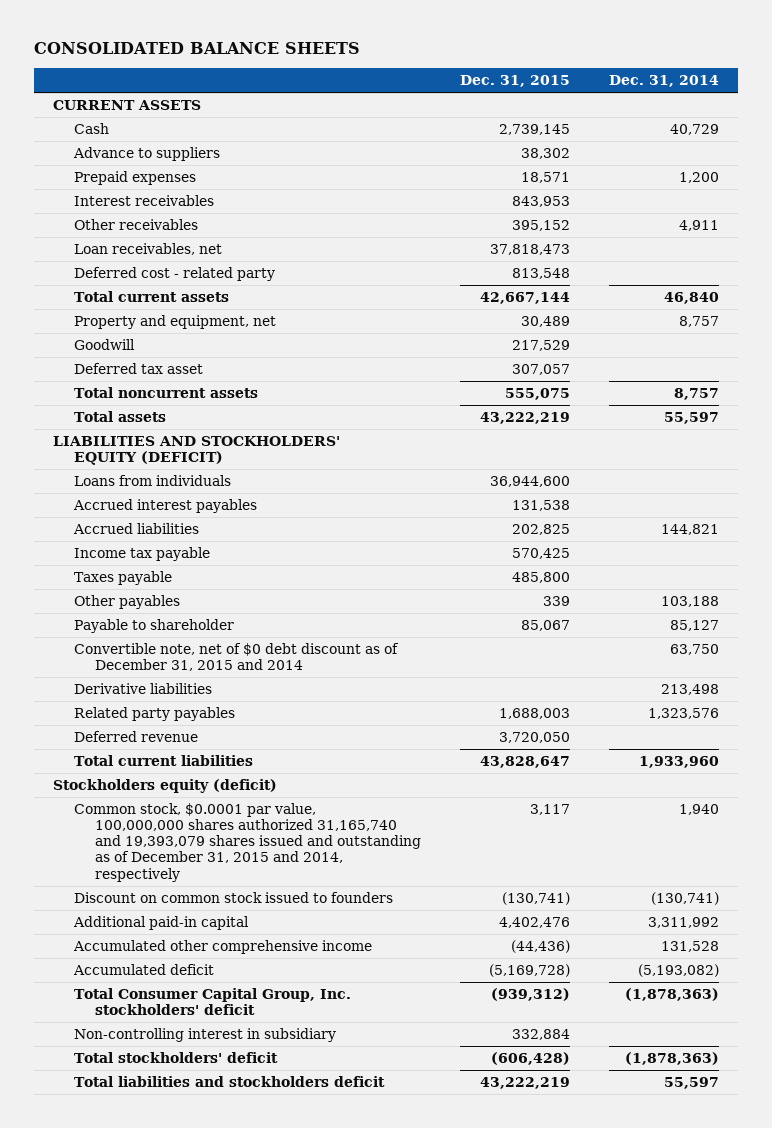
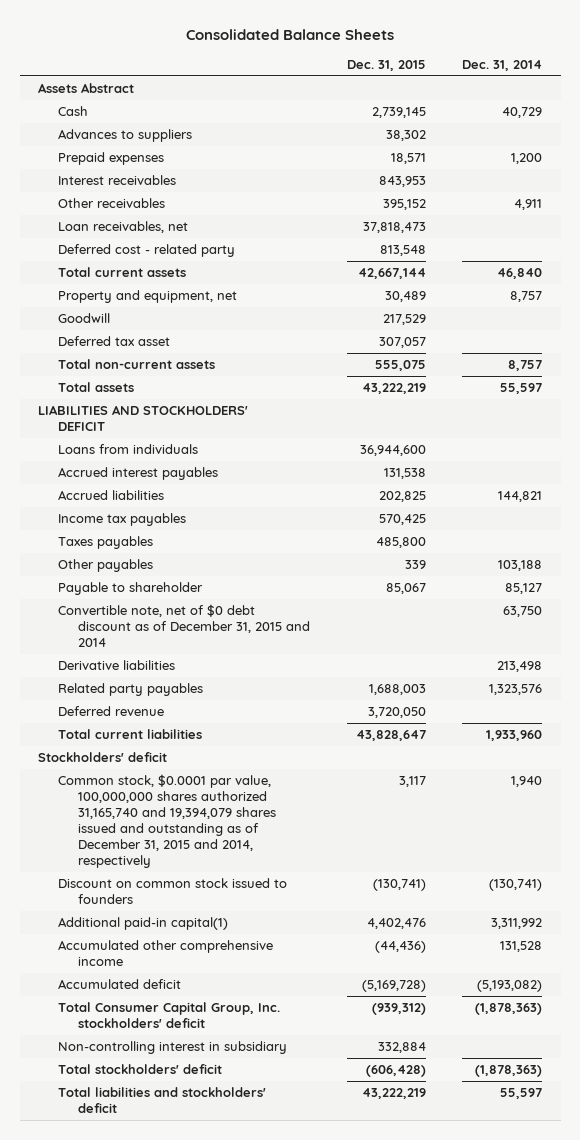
[33,42,360,55] CONSOLIDATED BALANCE SHEETS -> [186,28,395,40] Consolidated Balance Sheets
[52,100,201,111] CURRENT ASSETS -> none
none -> [37,83,134,94] Assets Abstract
[73,147,221,162] Advance to suppliers -> [57,129,192,143] Advances to suppliers
[74,387,259,399] Total noncurrent assets -> [57,359,215,370] Total non-current assets
[52,436,340,466] LIABILITIES AND STOCKHOLDERS' EQUITY (DEFICIT) -> [37,405,248,432] LIABILITIES AND STOCKHOLDERS' DEFICIT
[74,547,211,562] Income tax payable -> [57,513,186,527] Income tax payables
[74,571,173,586] Taxes payable -> [57,536,153,550] Taxes payables
[52,779,277,794] Stockholders equity (deficit) -> [37,752,167,763] Stockholders' deficit
[74,803,422,882] Common stock, $0.0001 par value, 100,000,000 shares authorized 31,165,740 and 19,393,079 shares issued and outstanding as of December 31, 2015 and 2014, respectively -> [57,774,277,868] Common stock, $0.0001 par value, 100,000,000 shares authorized 31,165,740 and 19,394,079 shares issued and outstanding as of December 31, 2015 and 2014, respectively
[73,916,250,931] Additional paid-in capital -> [57,917,228,931] Additional paid-in capital(1)
[74,1076,386,1088] Total liabilities and stockholders deficit -> [57,1087,266,1114] Total liabilities and stockholders' deficit

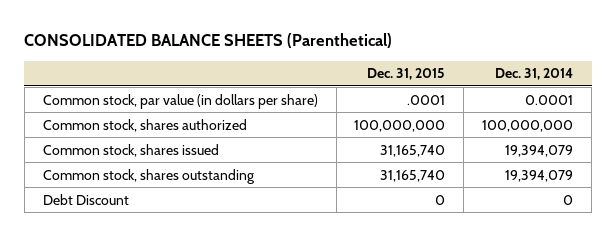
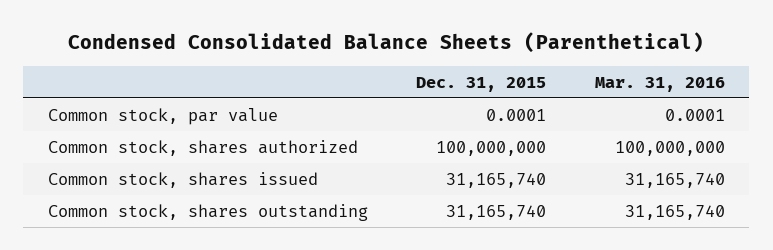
[24,33,393,49] CONSOLIDATED BALANCE SHEETS (Parenthetical) -> [68,32,705,54] Condensed Consolidated Balance Sheets (Parenthetical)
[495,68,574,81] Dec. 31, 2014 -> none
none -> [594,76,725,92] Mar. 31, 2016
[42,93,318,109] Common stock, par value (in dollars per share) -> [47,107,278,125] Common stock, par value
[407,94,446,105] .0001 -> [486,108,547,121] 0.0001
[42,193,129,205] Debt Discount -> none

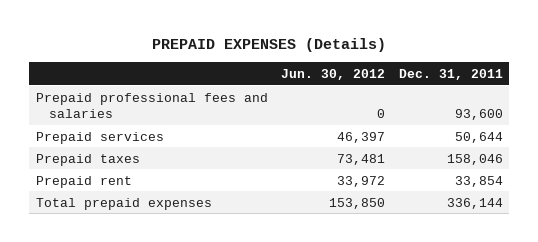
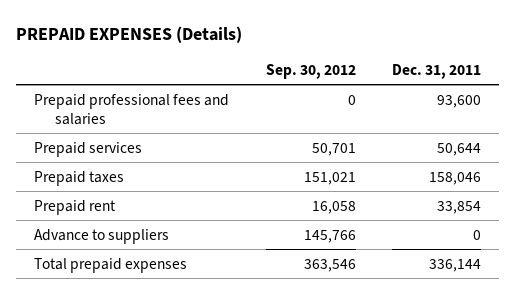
[281,69,386,81] Jun. 30, 2012 -> none
none -> [265,64,356,80] Sep. 30, 2012
none -> [34,228,170,244] Advance to suppliers

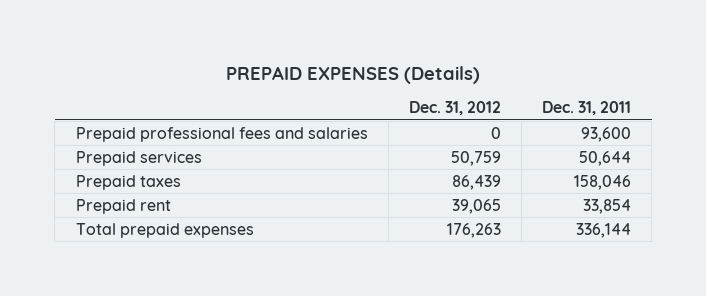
[265,64,356,80] Sep. 30, 2012 -> none
none -> [408,101,501,116] Dec. 31, 2012
[34,228,170,244] Advance to suppliers -> none

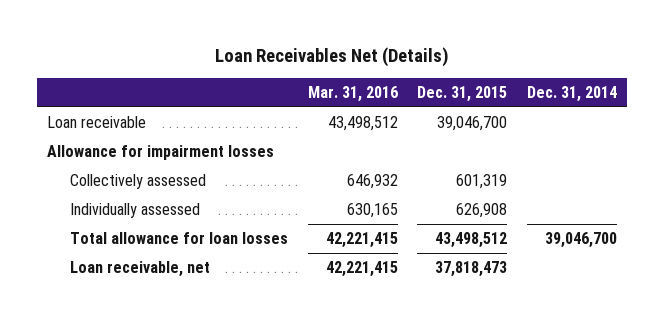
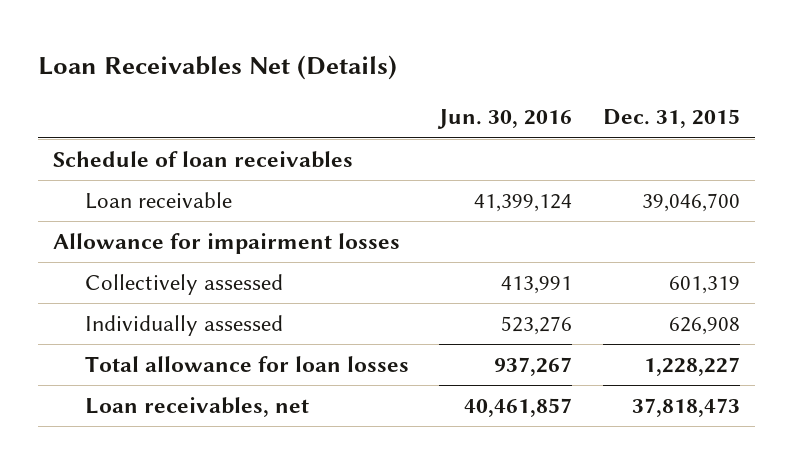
[307,85,398,102] Mar. 31, 2016 -> none
[526,85,617,102] Dec. 31, 2014 -> none
none -> [437,109,573,130] Jun. 30, 2016
none -> [53,151,354,169] Schedule of loan receivables
[435,232,508,249] 43,498,512 -> [643,357,740,377] 1,228,227
[69,261,210,278] Loan receivable, net -> [84,397,309,418] Loan receivables, net

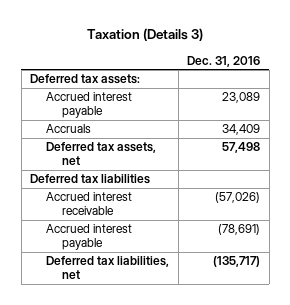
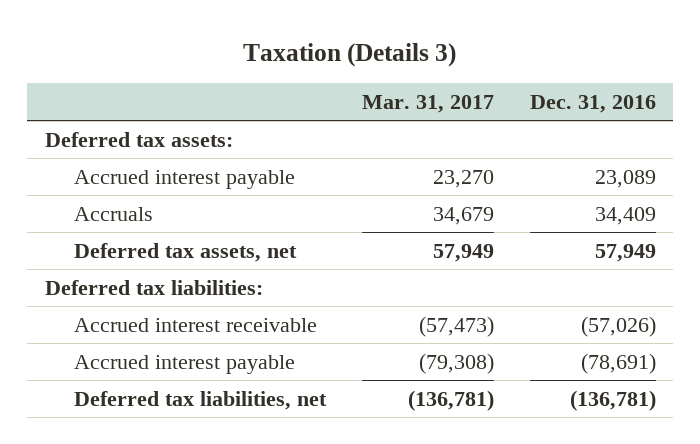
none -> [361,94,494,113] Mar. 31, 2017
[222,142,261,154] 57,498 -> [594,243,656,262] 57,949
[30,174,151,185] Deferred tax liabilities -> [44,279,263,295] Deferred tax liabilities:
[213,256,261,268] (135,717) -> [569,389,656,411] (136,781)

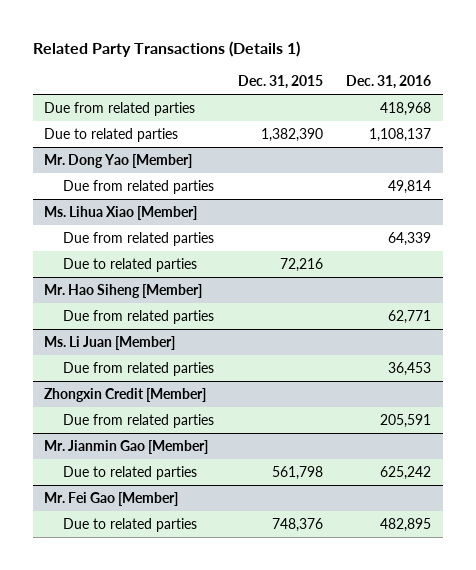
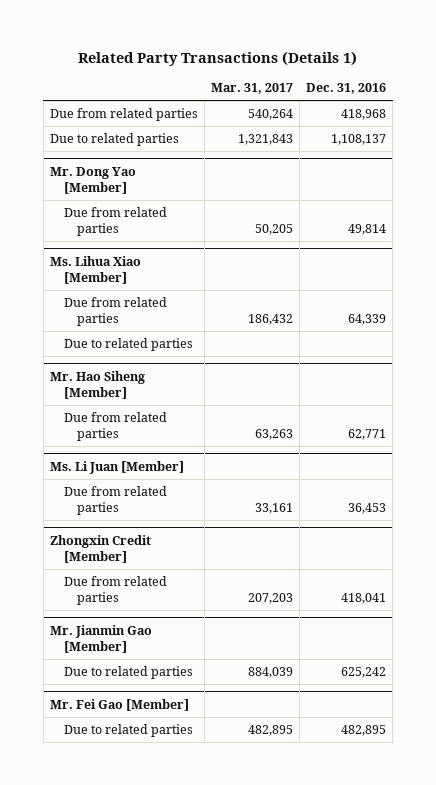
[237,75,323,90] Dec. 31, 2015 -> none
none -> [211,83,294,95] Mar. 31, 2017
[380,414,432,429] 205,591 -> [341,592,387,604] 418,041

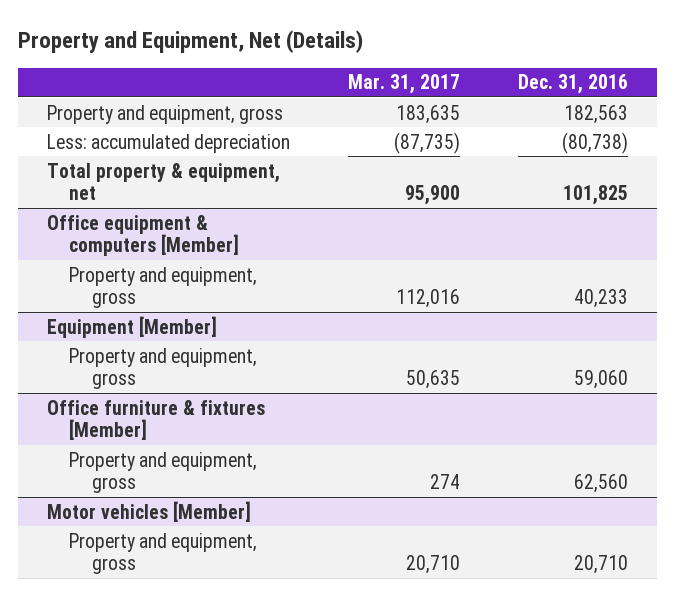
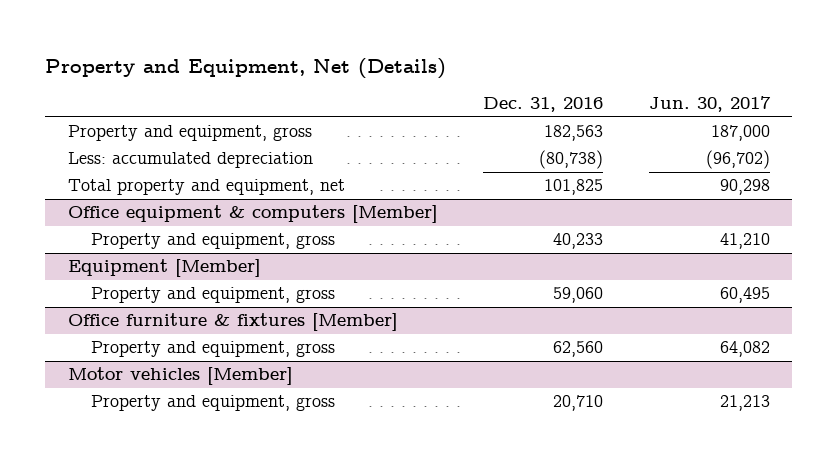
[347,74,460,95] Mar. 31, 2017 -> none
none -> [648,96,771,113] Jun. 30, 2017
[46,162,280,201] Total property & equipment, net -> [67,179,345,196] Total property and equipment, net

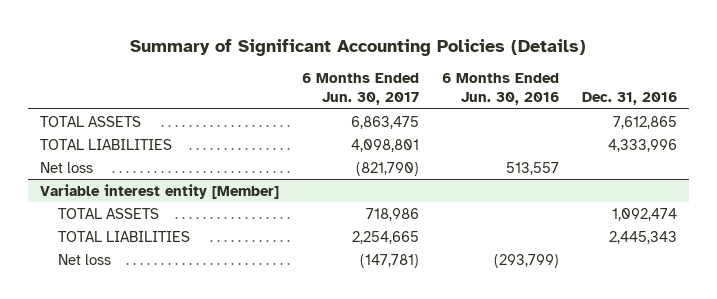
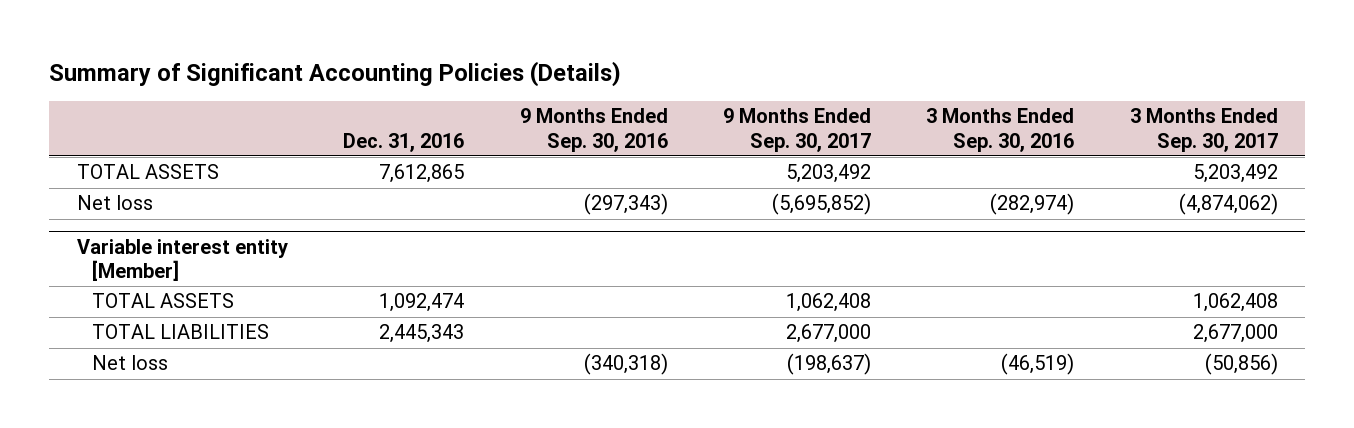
[301,73,419,106] 6 Months Ended Jun. 30, 2017 -> none
[442,73,560,106] 6 Months Ended Jun. 30, 2016 -> none
none -> [519,108,668,152] 9 Months Ended Sep. 30, 2016
none -> [722,108,871,152] 9 Months Ended Sep. 30, 2017
none -> [926,108,1075,152] 3 Months Ended Sep. 30, 2016
none -> [1129,108,1278,152] 3 Months Ended Sep. 30, 2017
[39,138,172,150] TOTAL LIABILITIES -> none

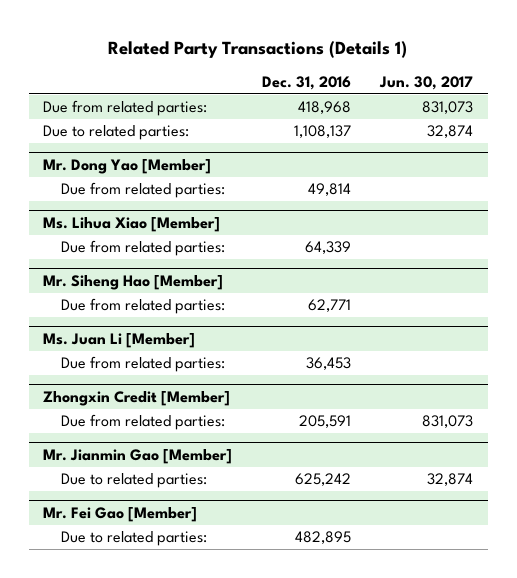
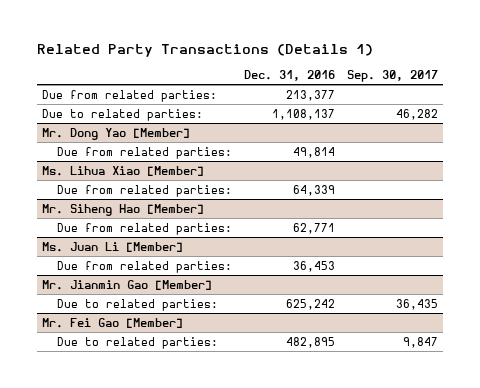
[379,76,474,91] Jun. 30, 2017 -> none
none -> [346,70,438,83] Sep. 30, 2017
[297,101,351,115] 418,968 -> [286,89,336,101] 213,377
[43,390,231,406] Zhongxin Credit [Member] -> none
[60,414,225,431] Due from related parties: -> none

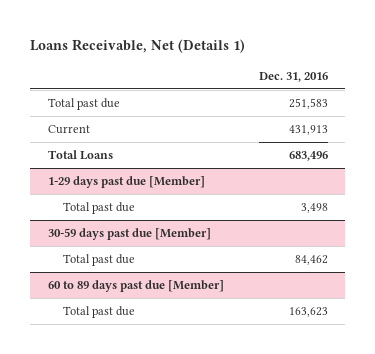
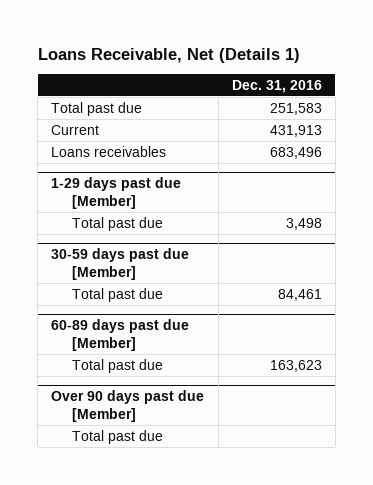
[47,150,113,161] Total Loans -> [51,145,167,157] Loans receivables
[294,255,328,266] 84,462 -> [277,288,322,301] 84,461
[47,280,224,293] 60 to 89 days past due [Member] -> [51,318,190,351] 60-89 days past due [Member]
none -> [51,389,205,422] Over 90 days past due [Member]
none -> [72,429,164,444] Total past due

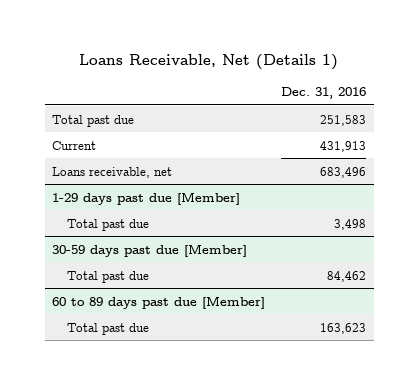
[51,145,167,157] Loans receivables -> [52,166,173,178] Loans receivable, net
[277,288,322,301] 84,461 -> [326,270,366,282] 84,462
[51,318,190,351] 60-89 days past due [Member] -> [52,295,266,309] 60 to 89 days past due [Member]
[51,389,205,422] Over 90 days past due [Member] -> none
[72,429,164,444] Total past due -> none

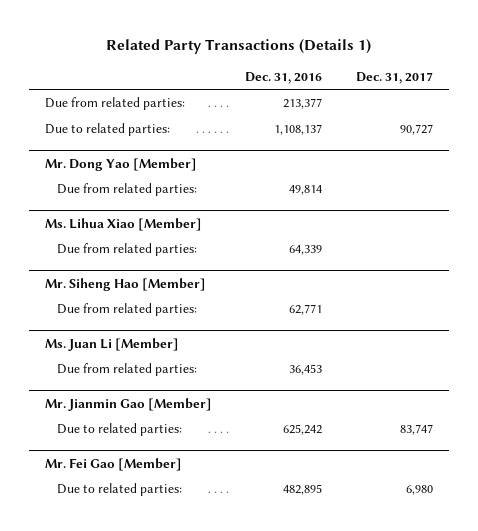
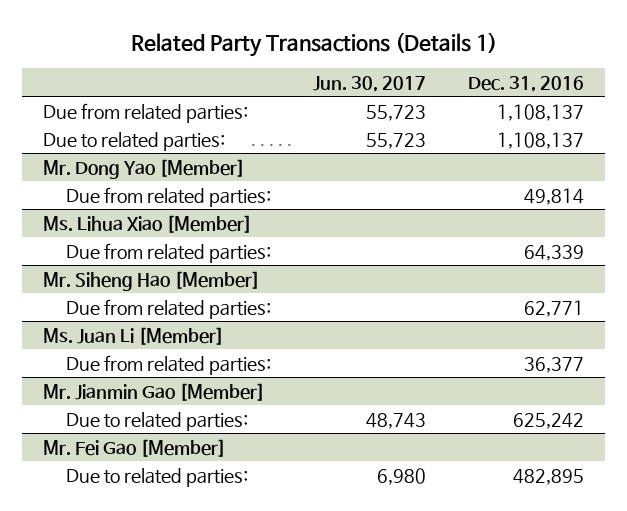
[355,71,433,84] Dec. 31, 2017 -> none
none -> [313,75,427,92] Jun. 30, 2017
[283,98,323,110] 213,377 -> [497,103,585,121] 1,108,137
[289,364,323,376] 36,453 -> [524,356,585,373] 36,377

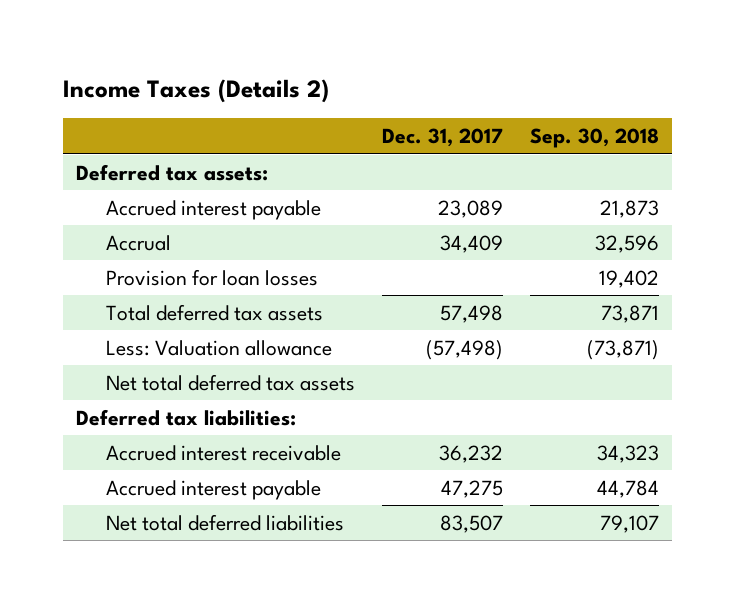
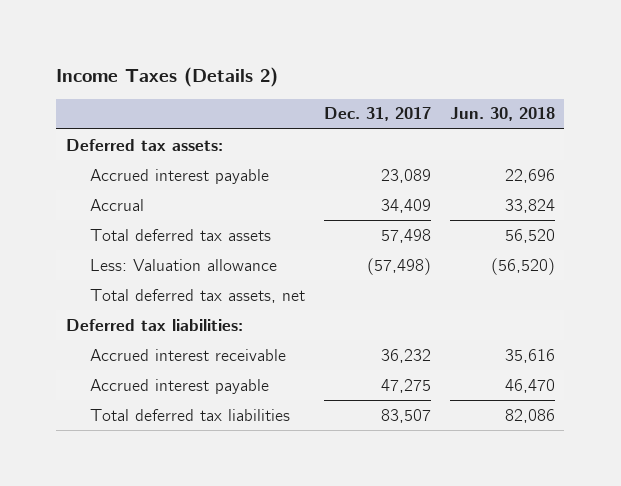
[529,128,659,149] Sep. 30, 2018 -> none
none -> [449,107,555,122] Jun. 30, 2018
[106,268,319,286] Provision for loan losses -> none
[106,373,356,391] Net total deferred tax assets -> [90,288,306,303] Total deferred tax assets, net
[106,513,345,531] Net total deferred liabilities -> [90,408,291,421] Total deferred tax liabilities

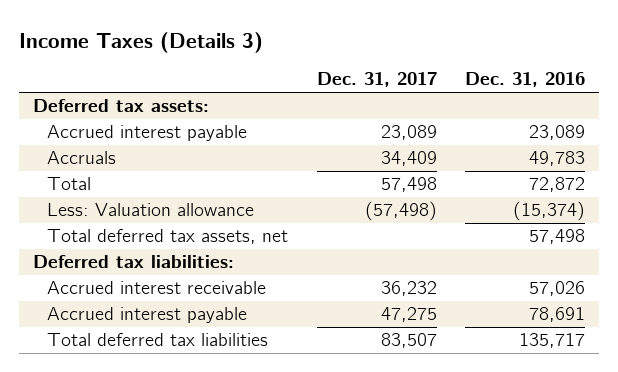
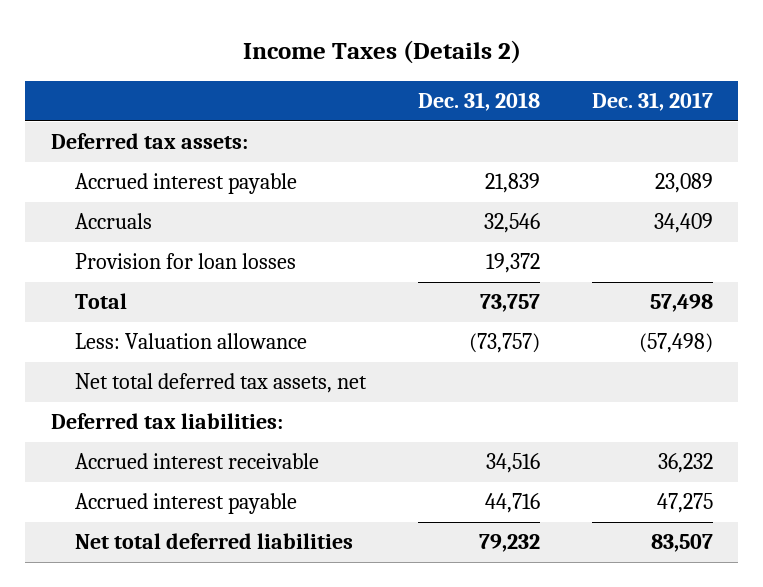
[19,31,264,53] Income Taxes (Details 3) -> [242,39,521,64] Income Taxes (Details 2)
[464,72,585,88] Dec. 31, 2016 -> none
none -> [418,92,541,112] Dec. 31, 2018
none -> [75,253,297,270] Provision for loan losses
[47,229,289,245] Total deferred tax assets, net -> [75,373,368,394] Net total deferred tax assets, net
[47,333,269,347] Total deferred tax liabilities -> [75,533,354,550] Net total deferred liabilities

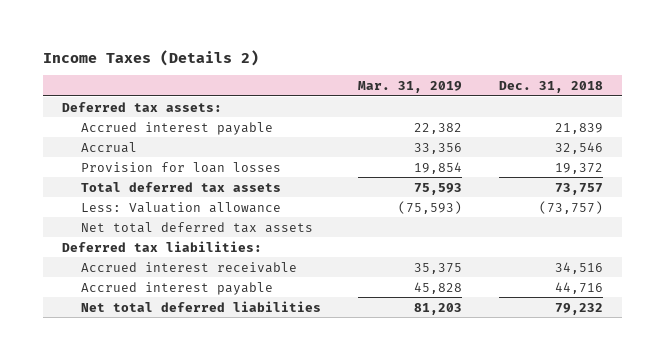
[591,92,713,112] Dec. 31, 2017 -> none
none -> [358,80,463,93] Mar. 31, 2019
[75,213,153,230] Accruals -> [80,141,137,153] Accrual
[75,293,128,310] Total -> [80,181,281,192] Total deferred tax assets
[75,373,368,394] Net total deferred tax assets, net -> [80,221,313,233] Net total deferred tax assets

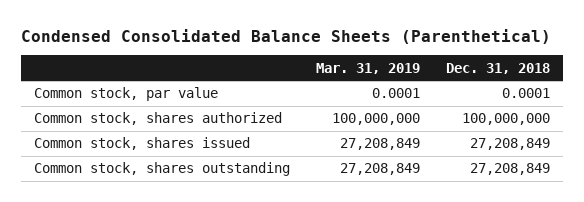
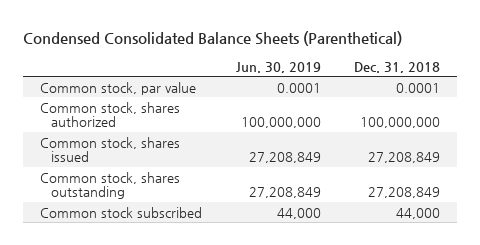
[315,62,420,74] Mar. 31, 2019 -> none
none -> [235,61,321,73] Jun. 30, 2019
none -> [40,206,203,218] Common stock subscribed

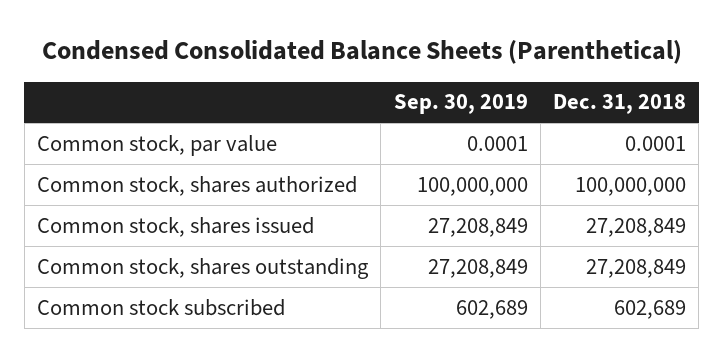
[235,61,321,73] Jun. 30, 2019 -> none
none -> [393,94,528,115] Sep. 30, 2019
[396,207,441,219] 44,000 -> [614,299,687,319] 602,689

